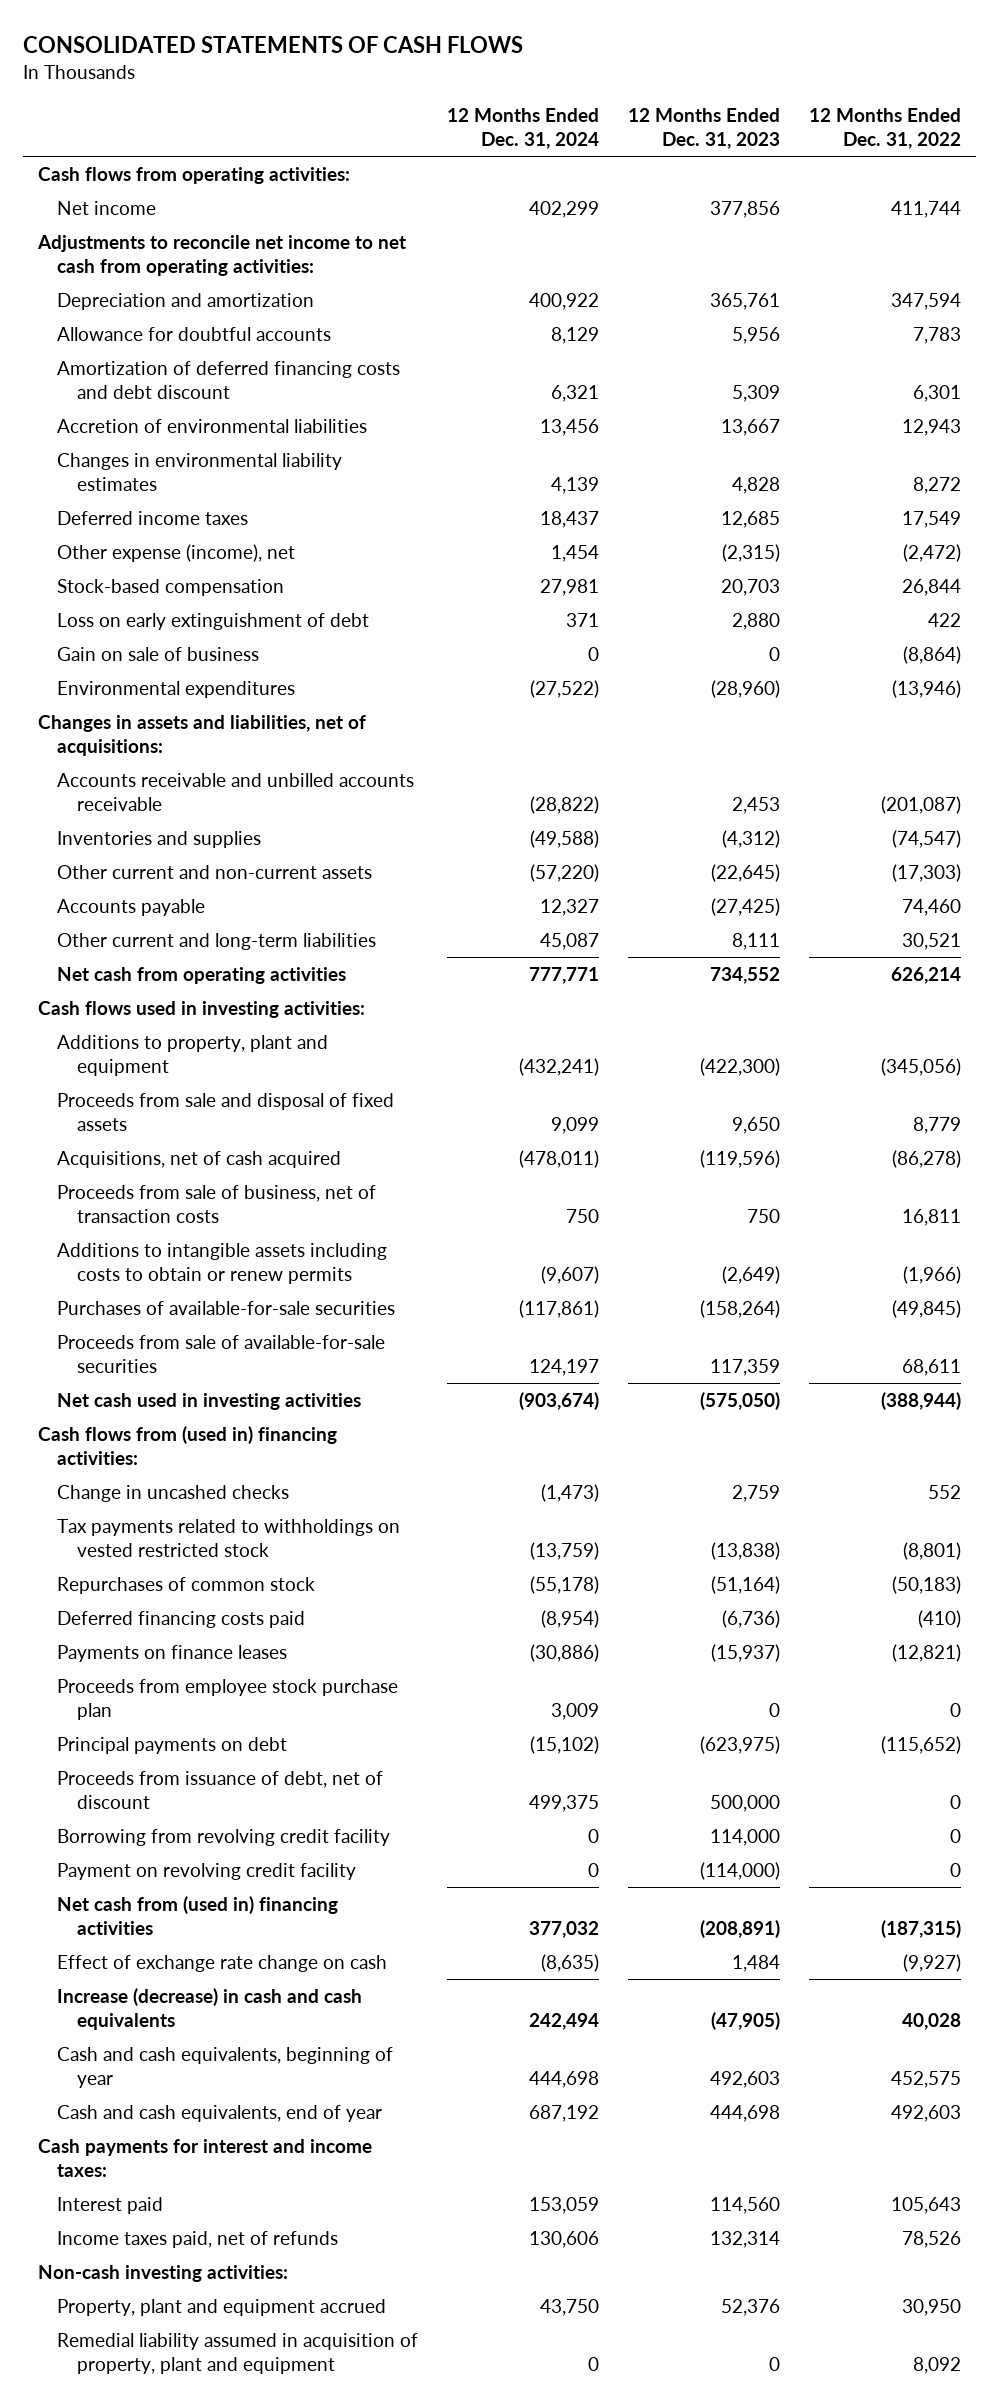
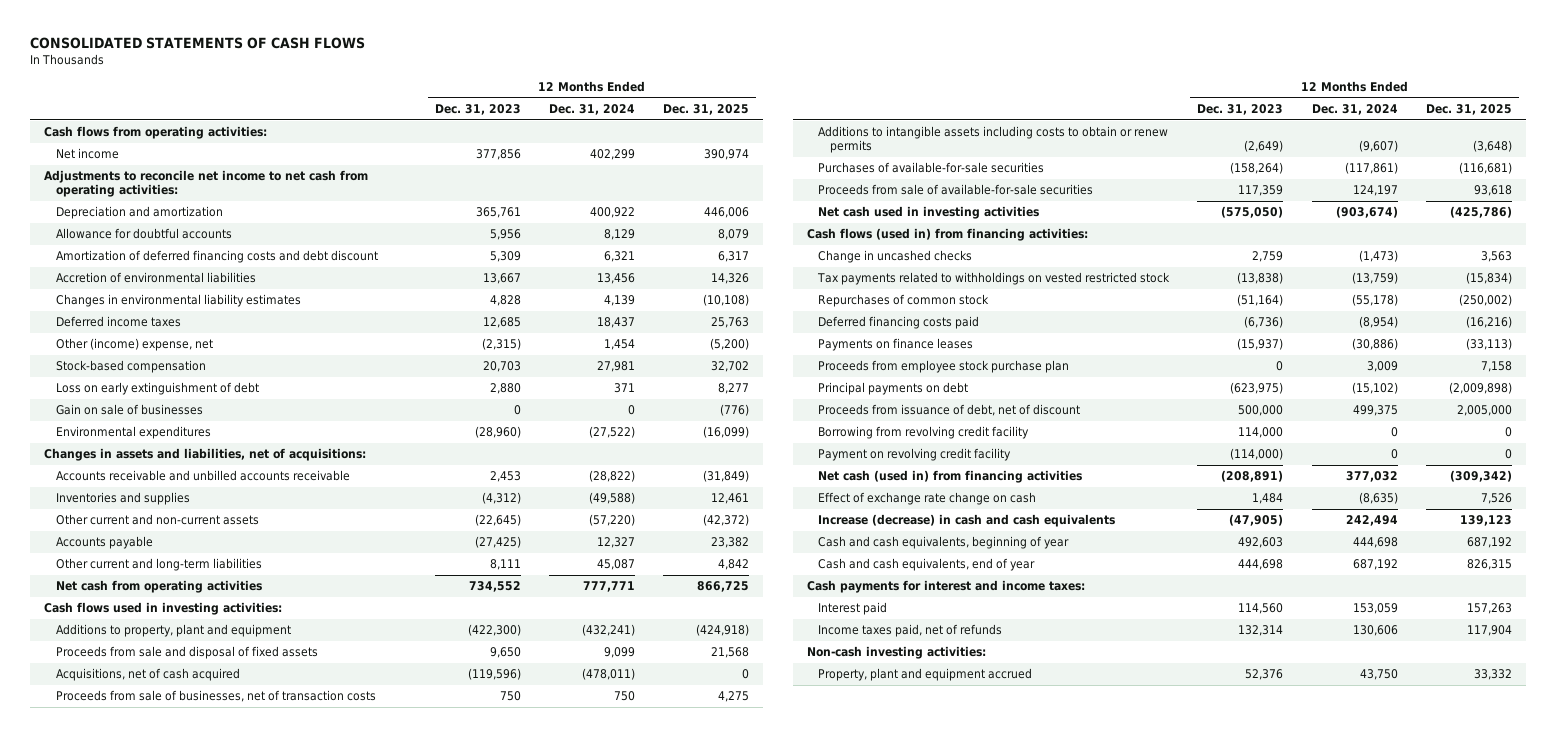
[809,107,962,149] 12 Months Ended Dec. 31, 2022 -> none
none -> [663,103,750,115] Dec. 31, 2025
[57,544,296,563] Other expense (income), net -> [55,338,213,352] Other (income) expense, net
[57,647,260,662] Gain on sale of business -> [55,404,203,416] Gain on sale of businesses
[57,1185,377,1224] Proceeds from sale of business, net of transaction costs -> [55,690,376,703] Proceeds from sale of businesses, net of transaction costs
[37,1426,337,1466] Cash flows from (used in) financing activities: -> [806,228,1088,242] Cash flows (used in) from financing activities:
[57,1896,339,1936] Net cash from (used in) financing activities -> [818,470,1083,484] Net cash (used in) from financing activities
[57,2333,419,2375] Remedial liability assumed in acquisition of property, plant and equipment -> none

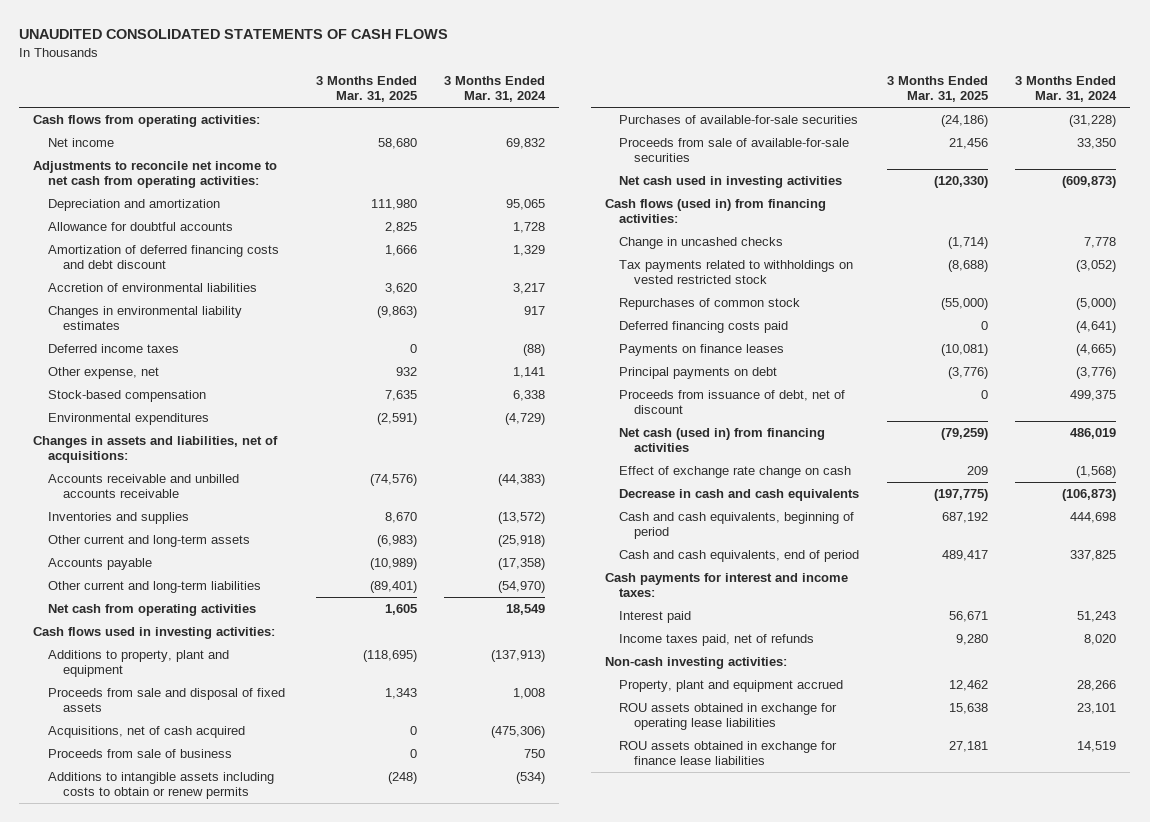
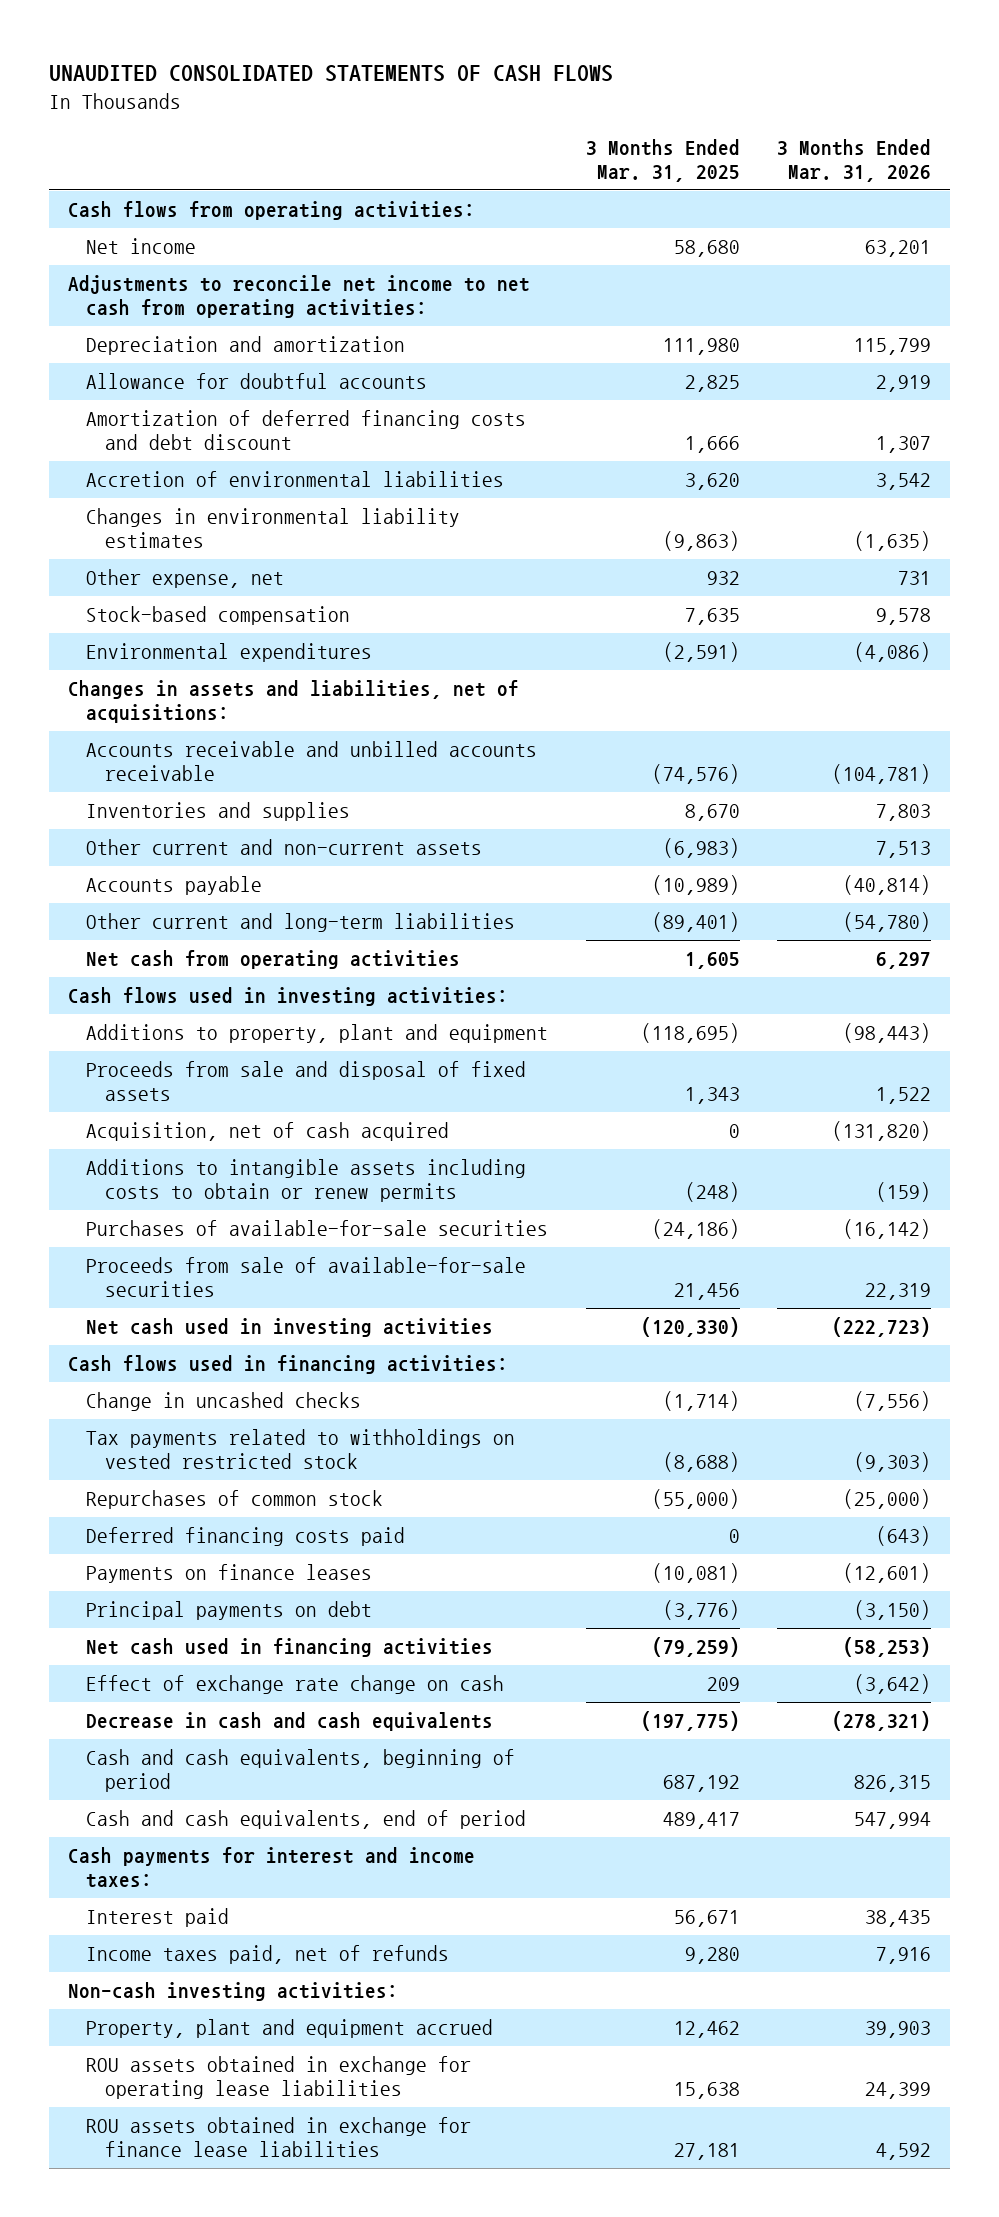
[444,76,547,103] 3 Months Ended Mar. 31, 2024 -> none
none -> [777,138,932,182] 3 Months Ended Mar. 31, 2026
[48,343,180,353] Deferred income taxes -> none
[48,534,251,547] Other current and long-term assets -> [86,838,483,855] Other current and non-current assets
[48,748,233,758] Proceeds from sale of business -> none
[48,725,246,738] Acquisitions, net of cash acquired -> [86,1121,450,1141] Acquisition, net of cash acquired
[604,198,826,223] Cash flows (used in) from financing activities: -> [67,1354,508,1374] Cash flows used in financing activities:
[619,389,846,414] Proceeds from issuance of debt, net of discount -> none
[619,427,826,452] Net cash (used in) from financing activities -> [86,1637,494,1657] Net cash used in financing activities

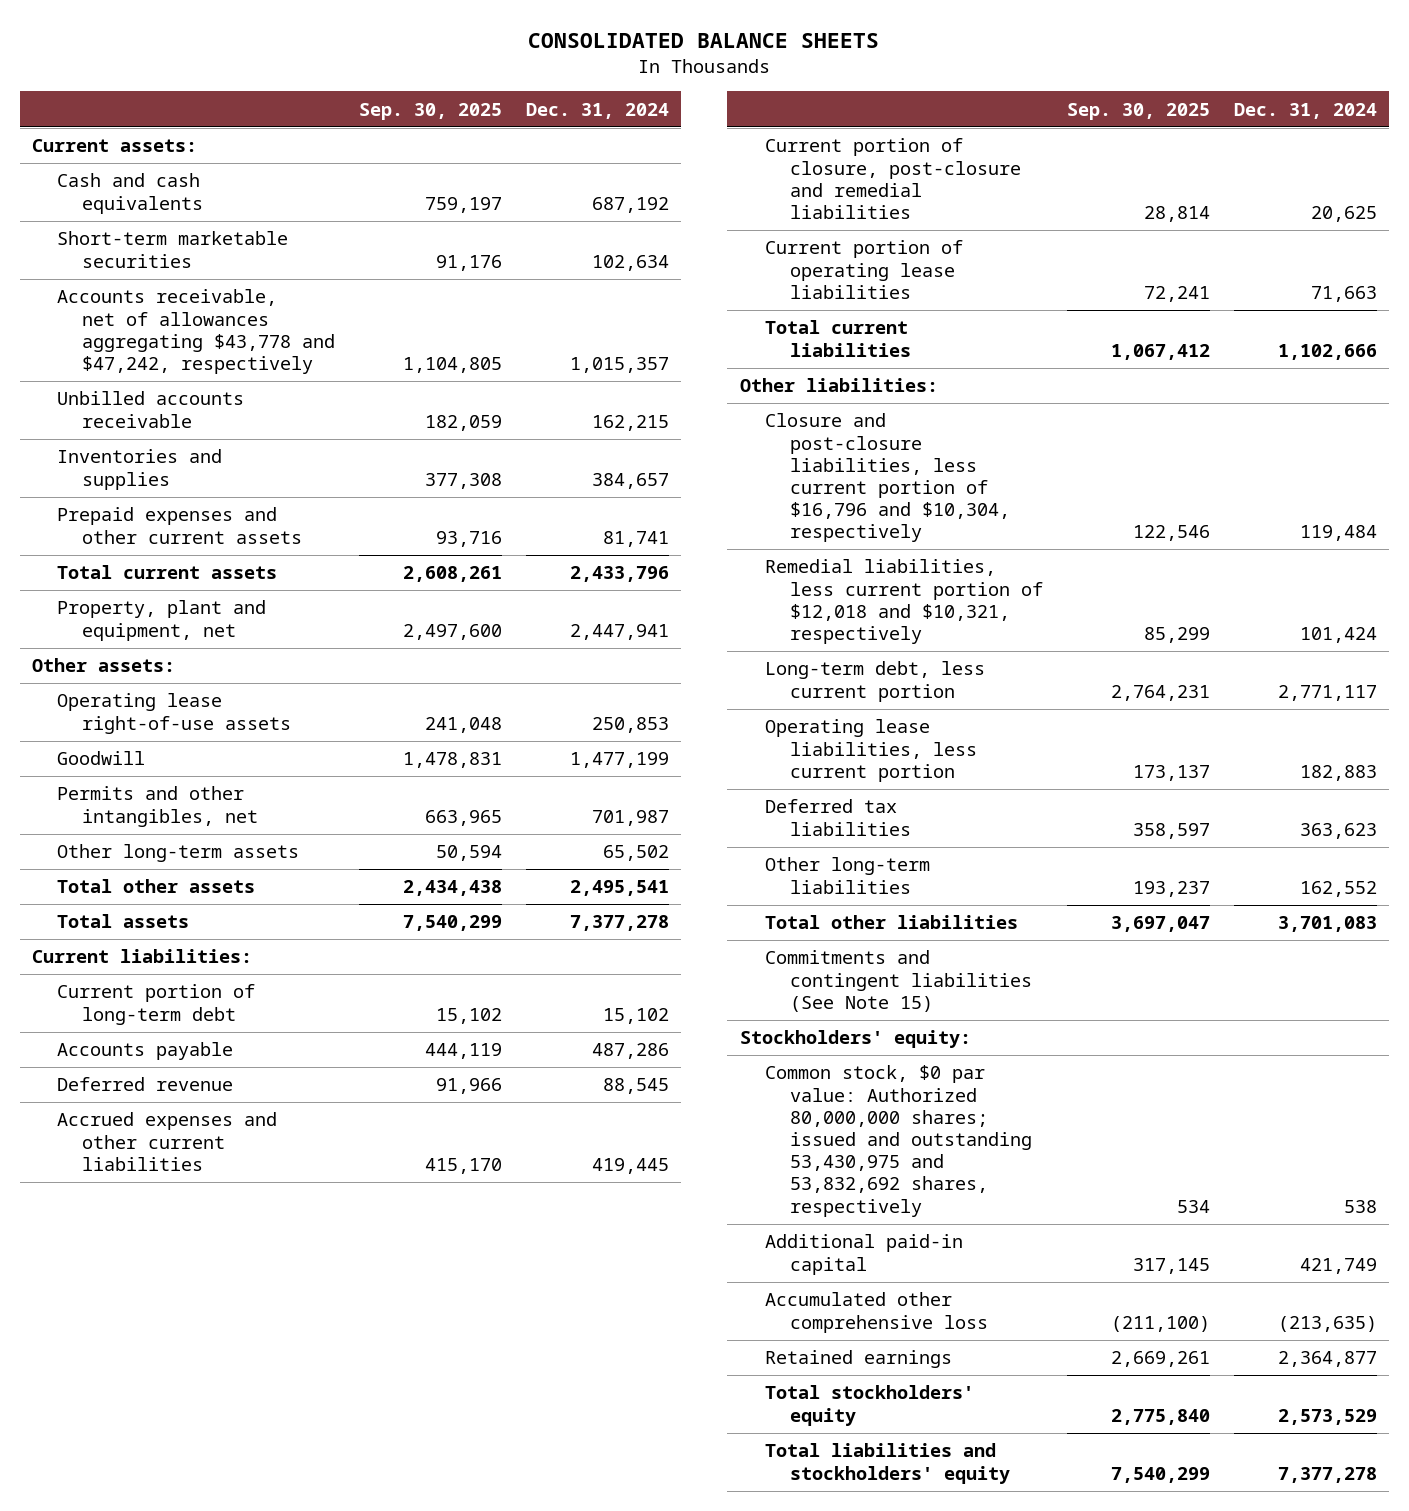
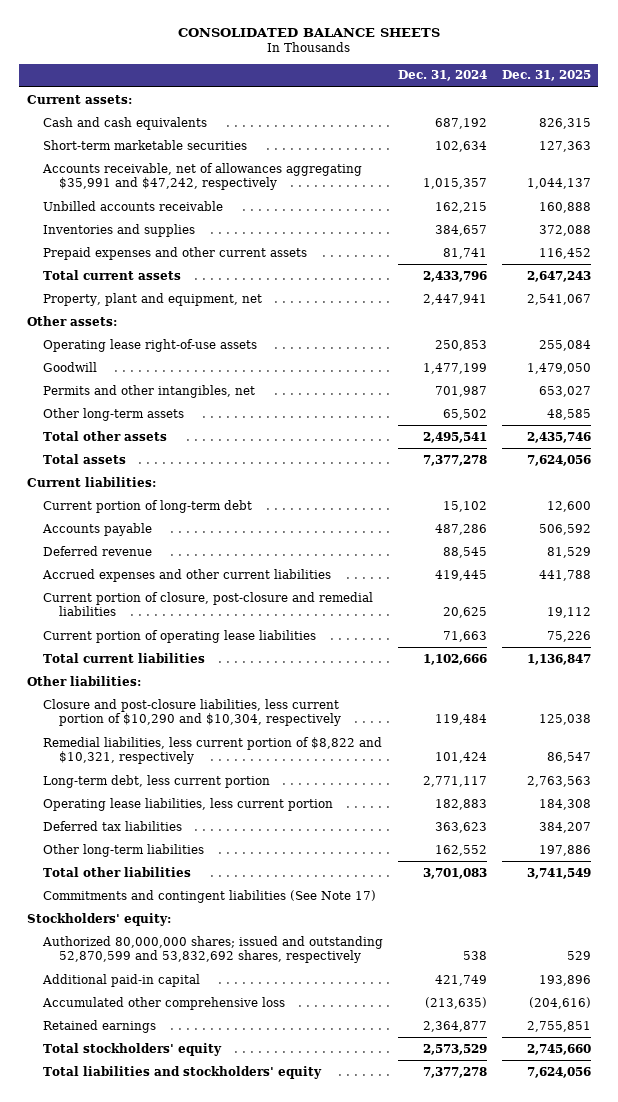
[359,102,503,120] Sep. 30, 2025 -> none
none -> [501,70,591,82] Dec. 31, 2025
[56,289,335,374] Accounts receivable, net of allowances aggregating $43,778 and $47,242, respectively -> [41,162,362,191] Accounts receivable, net of allowances aggregating $35,991 and $47,242, respectively
[764,413,1010,543] Closure and post-closure liabilities, less current portion of $16,796 and $10,304, respectively -> [42,698,342,727] Closure and post-closure liabilities, less current portion of $10,290 and $10,304, respectively
[764,559,1043,644] Remedial liabilities, less current portion of $12,018 and $10,321, respectively -> [42,736,382,765] Remedial liabilities, less current portion of $8,822 and $10,321, respectively
[764,950,1032,1012] Commitments and contingent liabilities (See Note 15) -> [42,889,376,903] Commitments and contingent liabilities (See Note 17)
[764,1065,1032,1217] Common stock, $0 par value: Authorized 80,000,000 shares; issued and outstanding 53,430,975 and 53,832,692 shares, respectively -> [41,935,383,964] Authorized 80,000,000 shares; issued and outstanding 52,870,599 and 53,832,692 shares, respectively

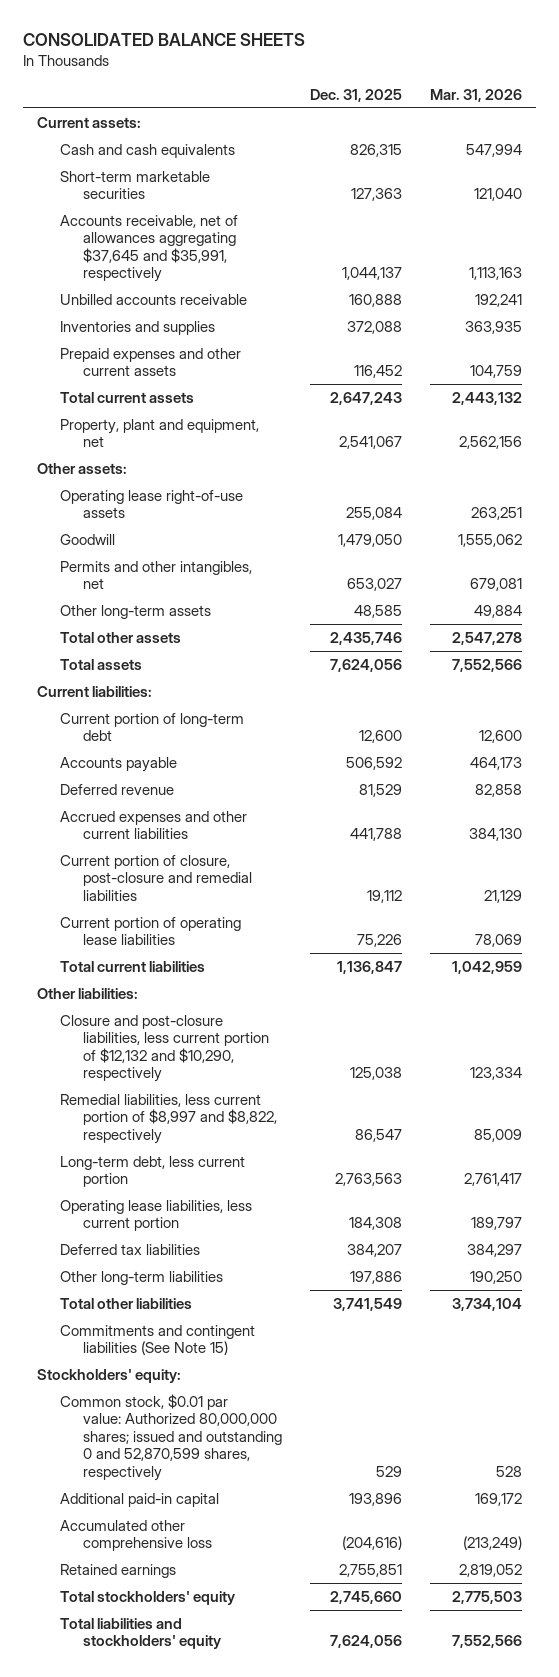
[397,70,487,82] Dec. 31, 2024 -> none
none -> [430,88,523,102] Mar. 31, 2026
[41,162,362,191] Accounts receivable, net of allowances aggregating $35,991 and $47,242, respectively -> [59,214,238,283] Accounts receivable, net of allowances aggregating $37,645 and $35,991, respectively
[42,698,342,727] Closure and post-closure liabilities, less current portion of $10,290 and $10,304, respectively -> [59,1014,269,1083] Closure and post-closure liabilities, less current portion of $12,132 and $10,290, respectively
[42,736,382,765] Remedial liabilities, less current portion of $8,822 and $10,321, respectively -> [59,1093,277,1144] Remedial liabilities, less current portion of $8,997 and $8,822, respectively
[42,889,376,903] Commitments and contingent liabilities (See Note 17) -> [59,1324,255,1356] Commitments and contingent liabilities (See Note 15)
[41,935,383,964] Authorized 80,000,000 shares; issued and outstanding 52,870,599 and 53,832,692 shares, respectively -> [59,1393,282,1481] Common stock, $0.01 par value: Authorized 80,000,000 shares; issued and outstanding 0 and 52,870,599 shares, respectively

